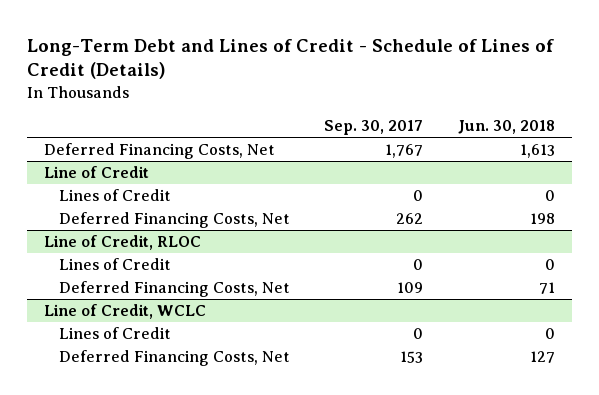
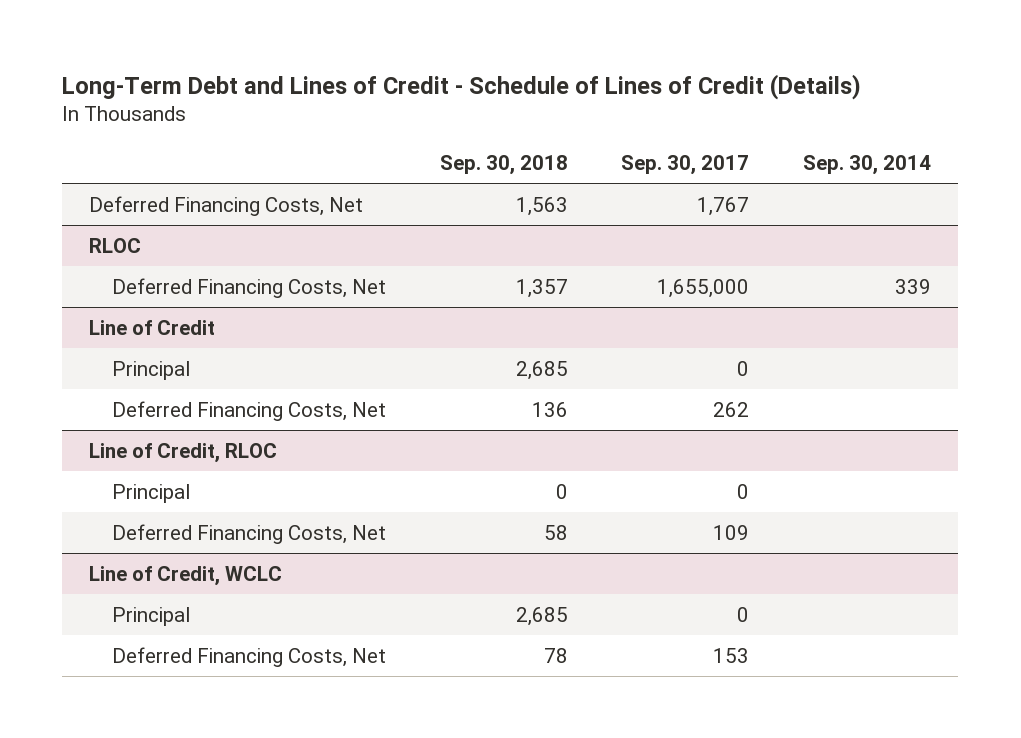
[457,120,555,135] Jun. 30, 2018 -> none
none -> [439,154,568,175] Sep. 30, 2018
none -> [803,154,932,175] Sep. 30, 2014
none -> [89,237,142,253] RLOC
none -> [111,277,386,298] Deferred Financing Costs, Net
[58,189,171,202] Lines of Credit -> [111,360,190,380] Principal
[58,258,171,271] Lines of Credit -> [111,483,190,503] Principal
[58,327,171,340] Lines of Credit -> [111,606,190,626] Principal

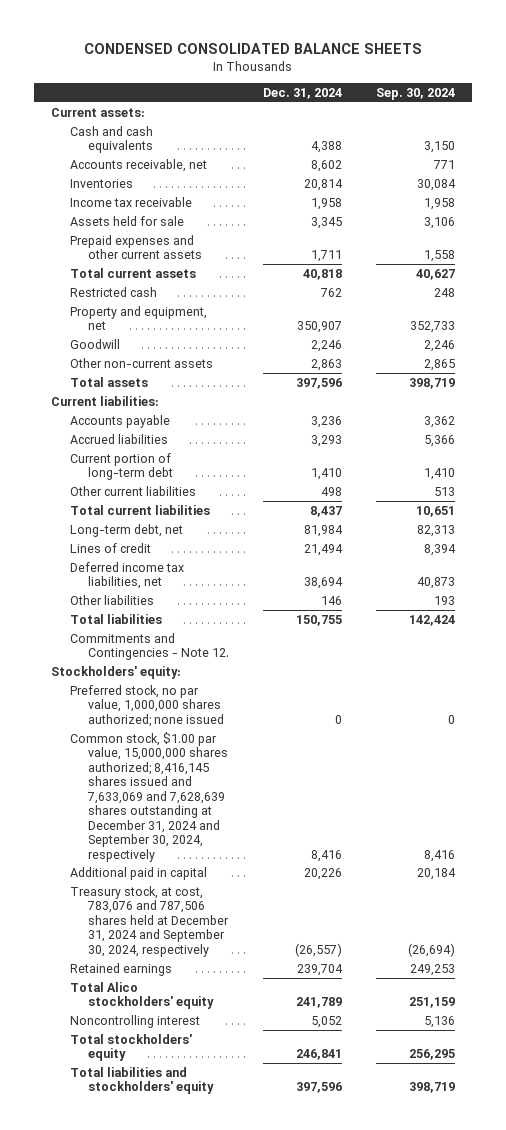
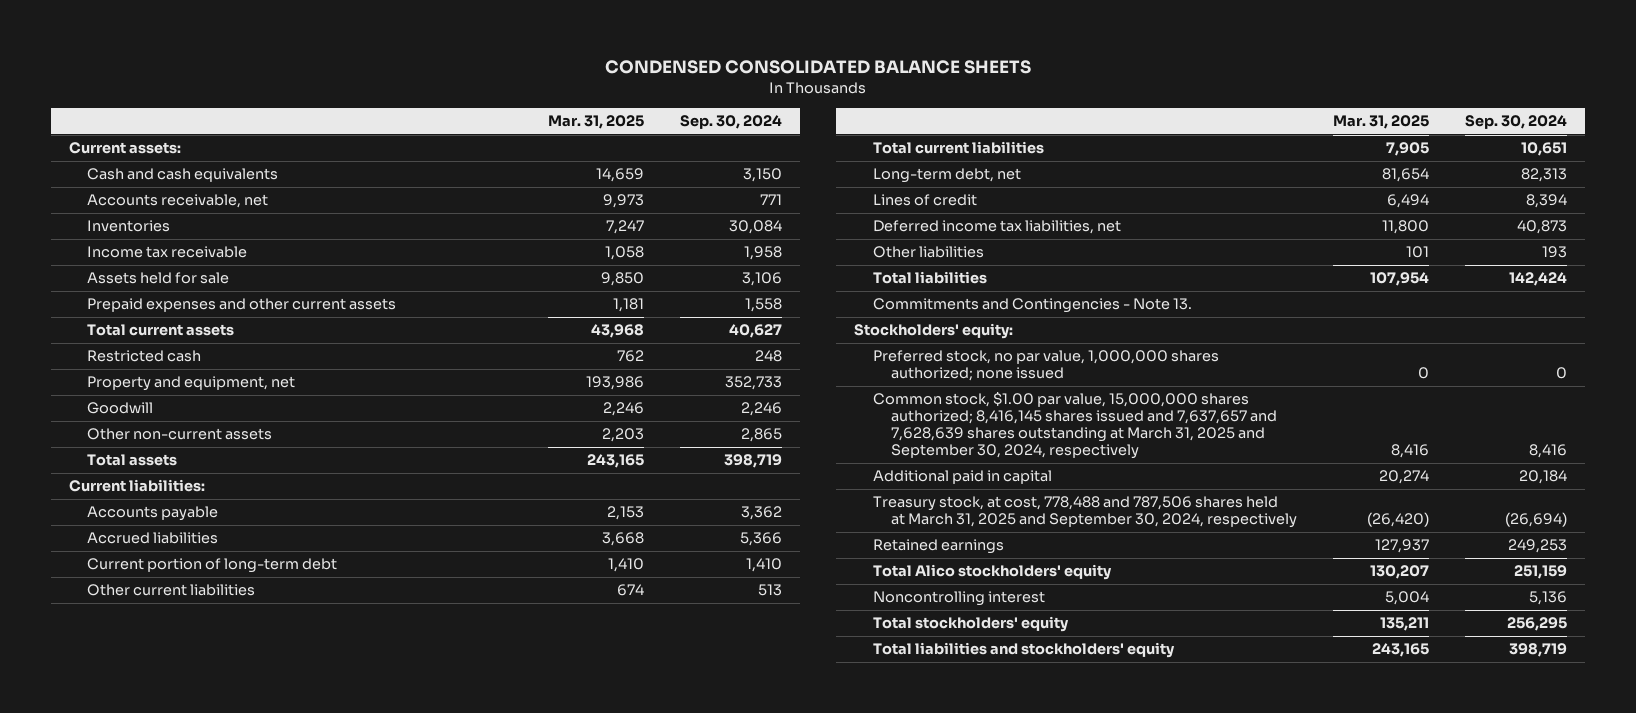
[262,88,342,100] Dec. 31, 2024 -> none
none -> [547,115,644,130] Mar. 31, 2025
[69,632,229,661] Commitments and Contingencies - Note 12. -> [872,298,1192,314] Commitments and Contingencies - Note 13.
[69,731,228,862] Common stock, $1.00 par value, 15,000,000 shares authorized; 8,416,145 shares issued and 7,633,069 and 7,628,639 shares outstanding at December 31, 2024 and September 30, 2024, respectively -> [872,392,1278,460] Common stock, $1.00 par value, 15,000,000 shares authorized; 8,416,145 shares issued and 7,637,657 and 7,628,639 shares outstanding at March 31, 2025 and September 30, 2024, respectively
[69,885,229,957] Treasury stock, at cost, 783,076 and 787,506 shares held at December 31, 2024 and September 30, 2024, respectively -> [872,496,1298,529] Treasury stock, at cost, 778,488 and 787,506 shares held at March 31, 2025 and September 30, 2024, respectively

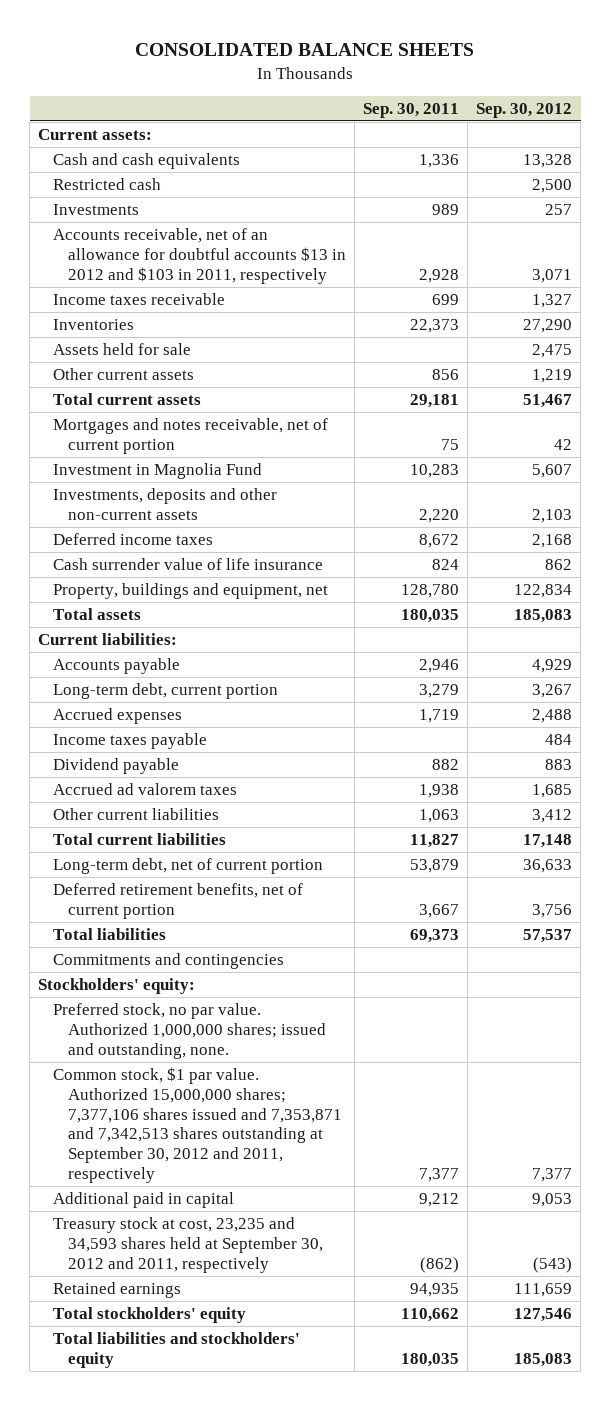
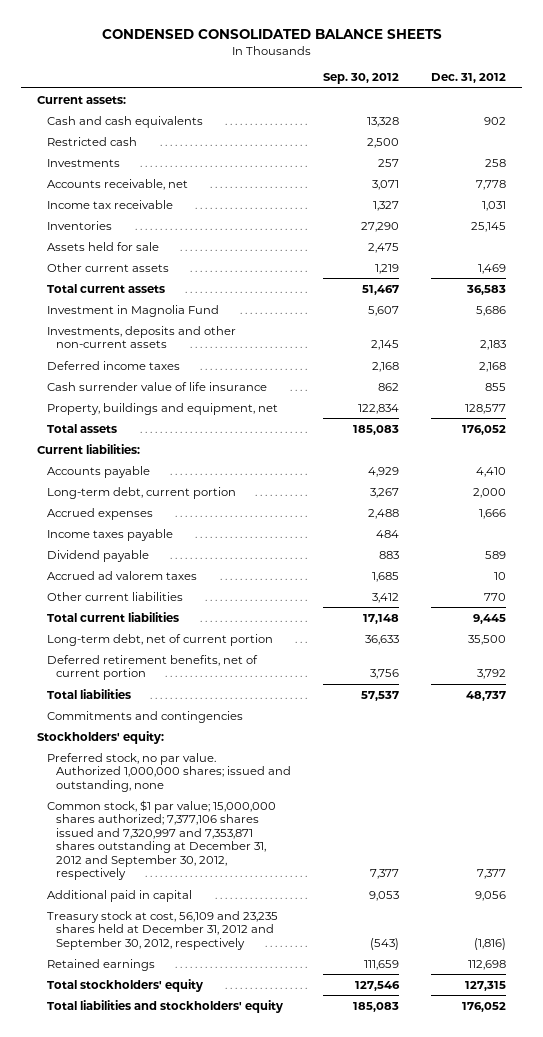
[135,42,475,56] CONSOLIDATED BALANCE SHEETS -> [101,29,442,40] CONDENSED CONSOLIDATED BALANCE SHEETS
[362,102,459,118] Sep. 30, 2011 -> none
none -> [431,73,507,84] Dec. 31, 2012
[53,228,346,284] Accounts receivable, net of an allowance for doubtful accounts $13 in 2012 and $103 in 2011, respectively -> [46,178,188,190] Accounts receivable, net
[53,293,226,306] Income taxes receivable -> [46,199,173,209] Income tax receivable
[53,418,329,454] Mortgages and notes receivable, net of current portion -> none
[531,508,572,523] 2,103 -> [371,340,400,351] 2,145
[53,1003,326,1059] Preferred stock, no par value. Authorized 1,000,000 shares; issued and outstanding, none. -> [46,752,291,792] Preferred stock, no par value. Authorized 1,000,000 shares; issued and outstanding, none
[53,1067,342,1183] Common stock, $1 par value. Authorized 15,000,000 shares; 7,377,106 shares issued and 7,353,871 and 7,342,513 shares outstanding at September 30, 2012 and 2011, respectively -> [46,799,276,880] Common stock, $1 par value; 15,000,000 shares authorized; 7,377,106 shares issued and 7,320,997 and 7,353,871 shares outstanding at December 31, 2012 and September 30, 2012, respectively
[53,1217,323,1273] Treasury stock at cost, 23,235 and 34,593 shares held at September 30, 2012 and 2011, respectively -> [46,910,278,950] Treasury stock at cost, 56,109 and 23,235 shares held at December 31, 2012 and September 30, 2012, respectively

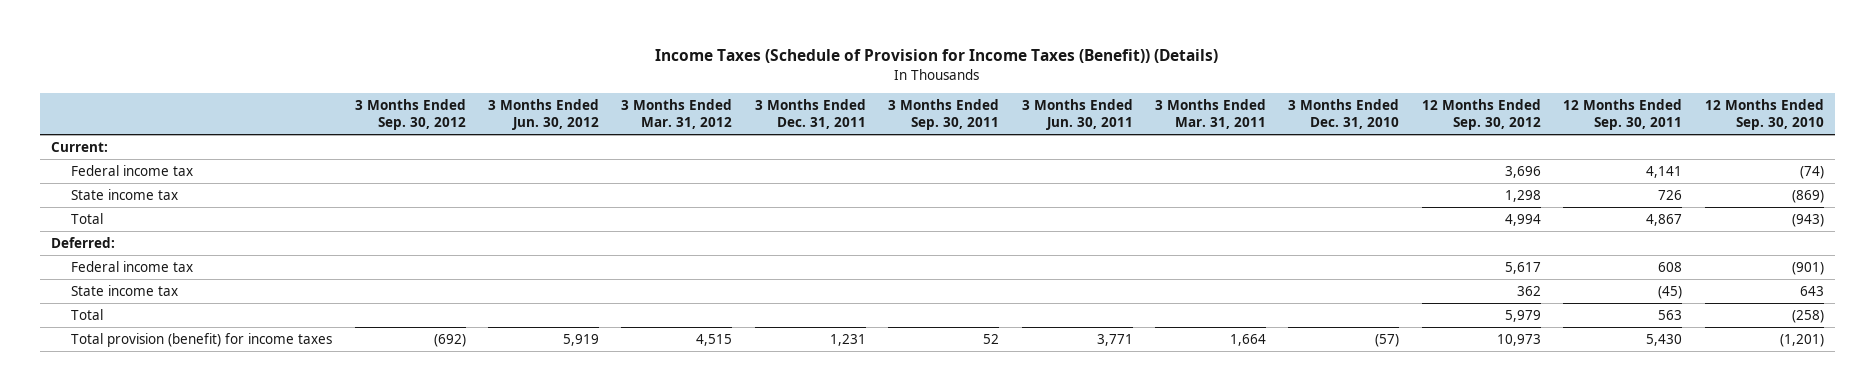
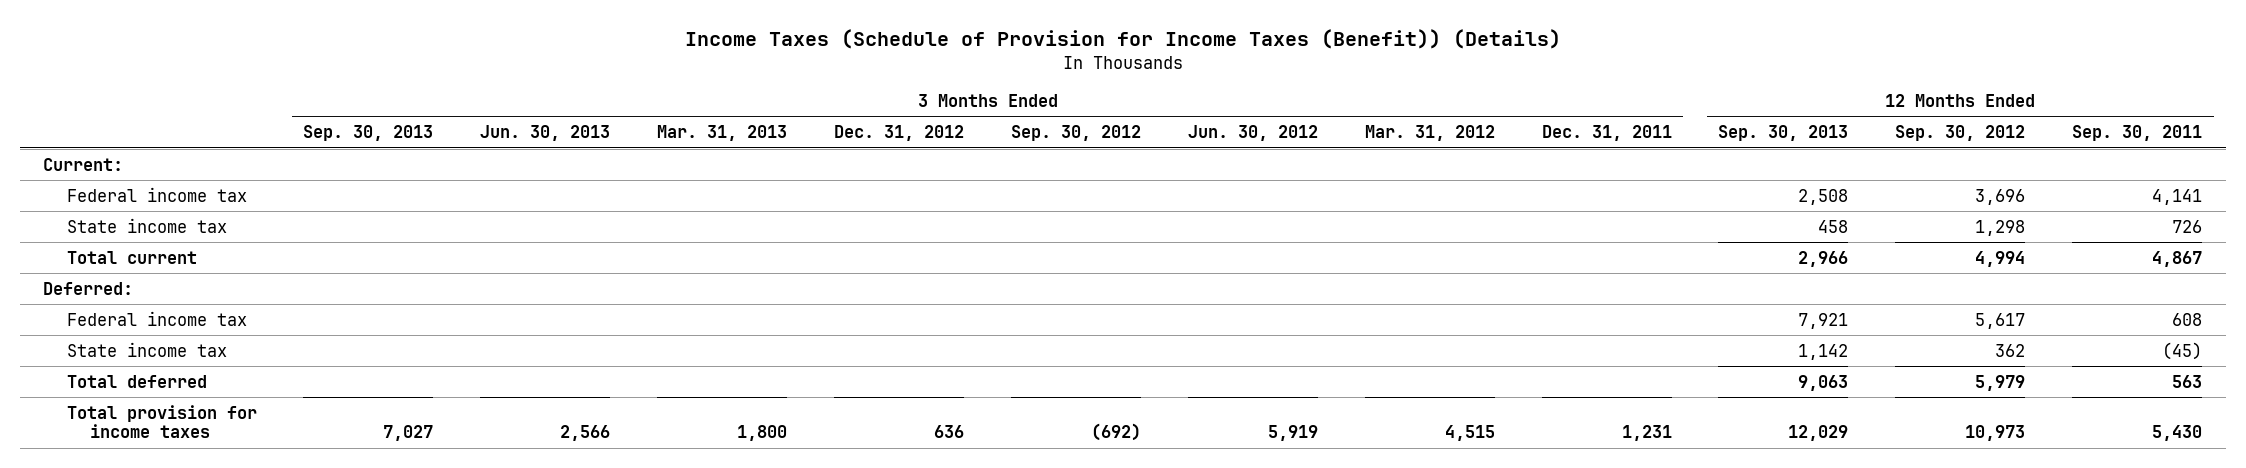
[888,98,1000,131] 3 Months Ended Sep. 30, 2011 -> none
[1021,98,1133,131] 3 Months Ended Jun. 30, 2011 -> none
[1155,98,1267,130] 3 Months Ended Mar. 31, 2011 -> none
[1288,98,1400,130] 3 Months Ended Dec. 31, 2010 -> none
[1704,98,1824,131] 12 Months Ended Sep. 30, 2010 -> none
none -> [303,125,434,142] Sep. 30, 2013
none -> [480,125,611,142] Jun. 30, 2013
none -> [657,125,788,142] Mar. 31, 2013
none -> [834,125,965,142] Dec. 31, 2012
none -> [1718,125,1849,142] Sep. 30, 2013
[71,212,104,224] Total -> [66,250,197,264] Total current
[71,308,104,320] Total -> [66,374,207,388] Total deferred
[71,332,333,347] Total provision (benefit) for income taxes -> [66,404,257,439] Total provision for income taxes

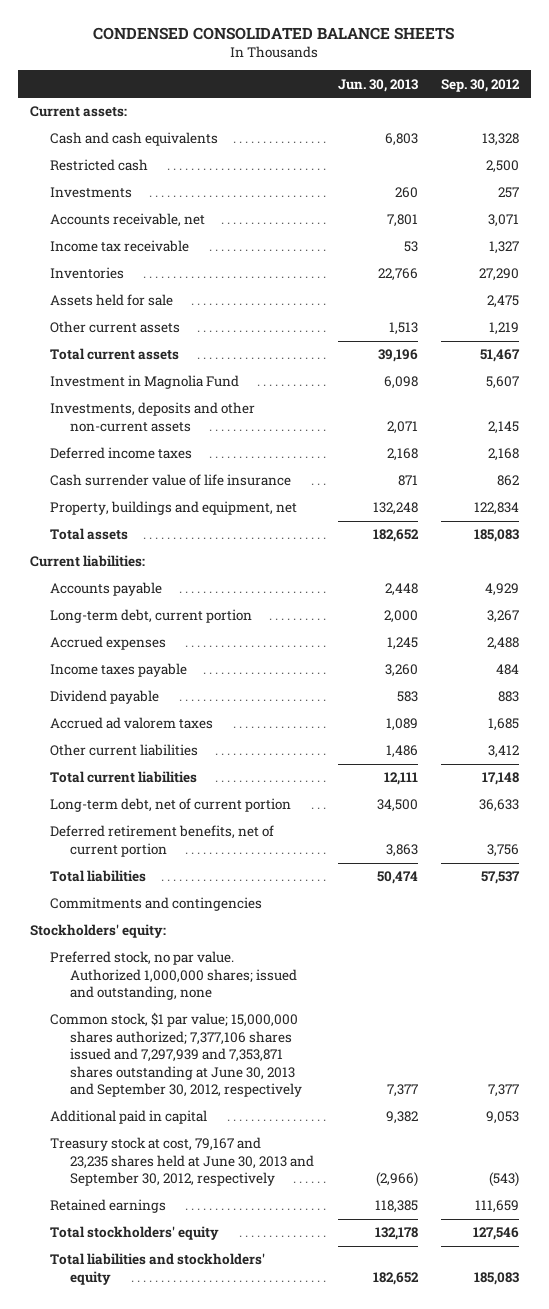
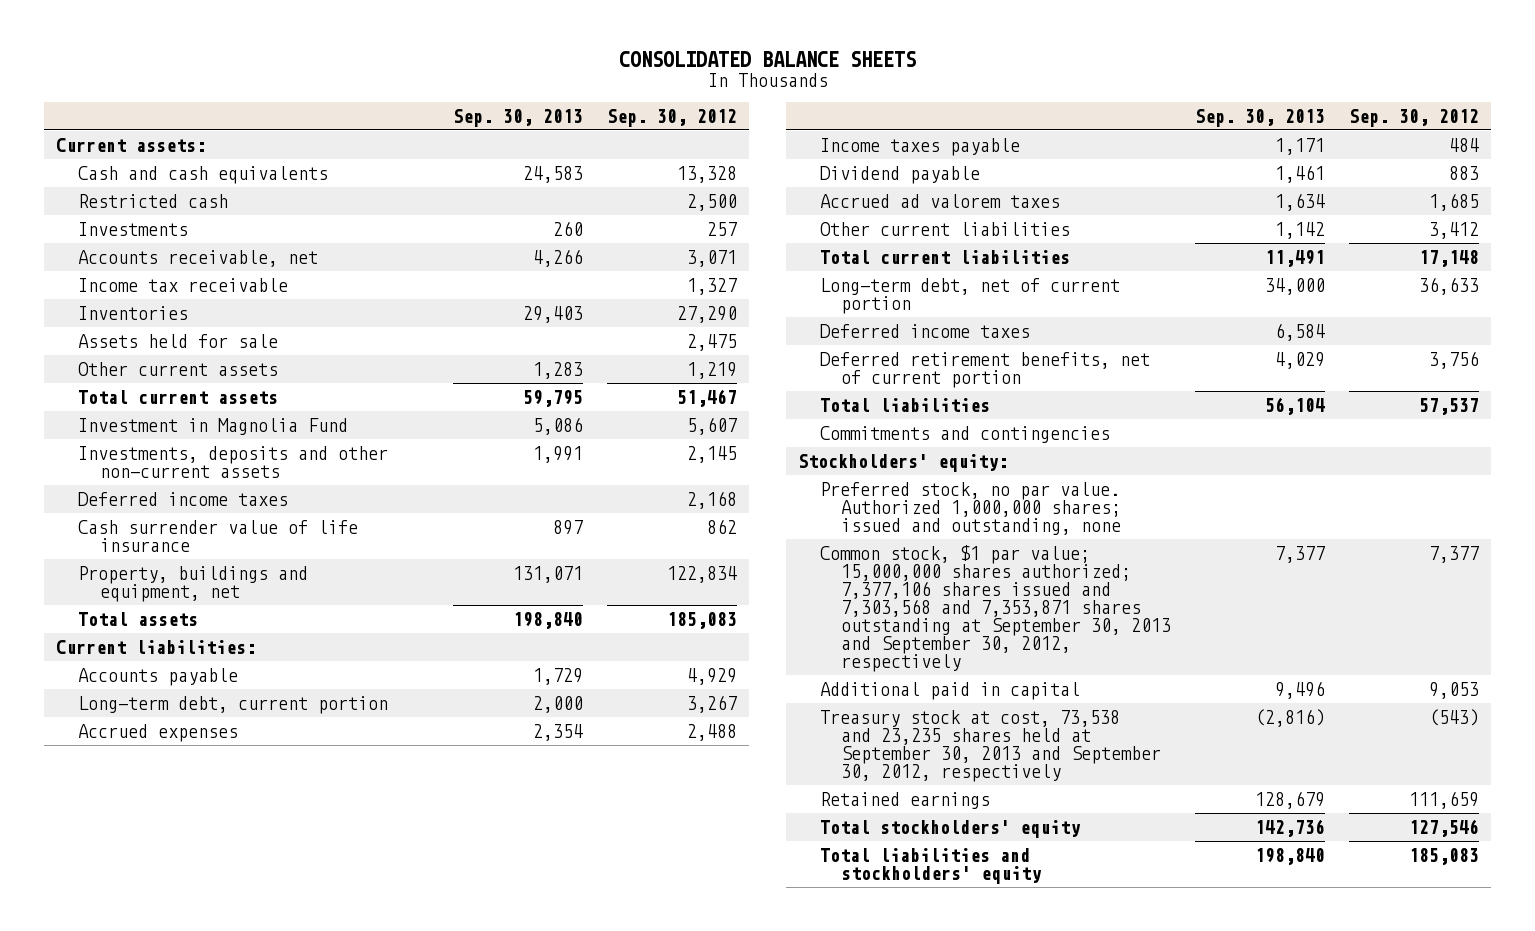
[93,26,455,40] CONDENSED CONSOLIDATED BALANCE SHEETS -> [618,51,916,68] CONSOLIDATED BALANCE SHEETS
[337,78,418,92] Jun. 30, 2013 -> none
none -> [453,108,584,127] Sep. 30, 2013
none -> [819,323,1030,338] Deferred income taxes
[49,1012,303,1098] Common stock, $1 par value; 15,000,000 shares authorized; 7,377,106 shares issued and 7,297,939 and 7,353,871 shares outstanding at June 30, 2013 and September 30, 2012, respectively -> [819,544,1172,673] Common stock, $1 par value; 15,000,000 shares authorized; 7,377,106 shares issued and 7,303,568 and 7,353,871 shares outstanding at September 30, 2013 and September 30, 2012, respectively
[49,1137,315,1187] Treasury stock at cost, 79,167 and 23,235 shares held at June 30, 2013 and September 30, 2012, respectively -> [819,709,1162,782] Treasury stock at cost, 73,538 and 23,235 shares held at September 30, 2013 and September 30, 2012, respectively

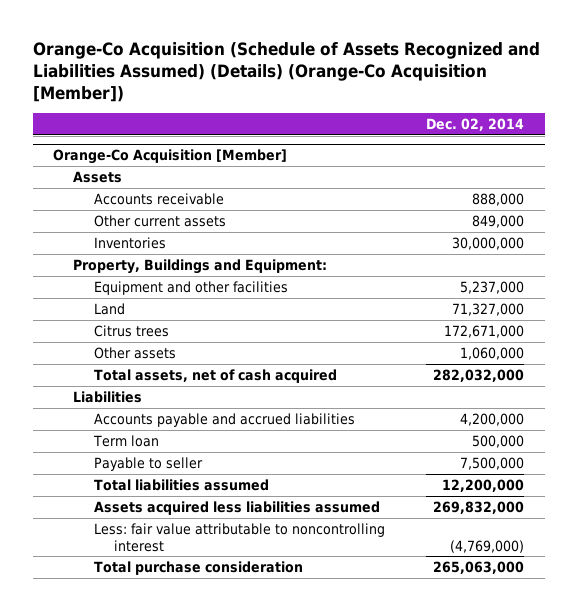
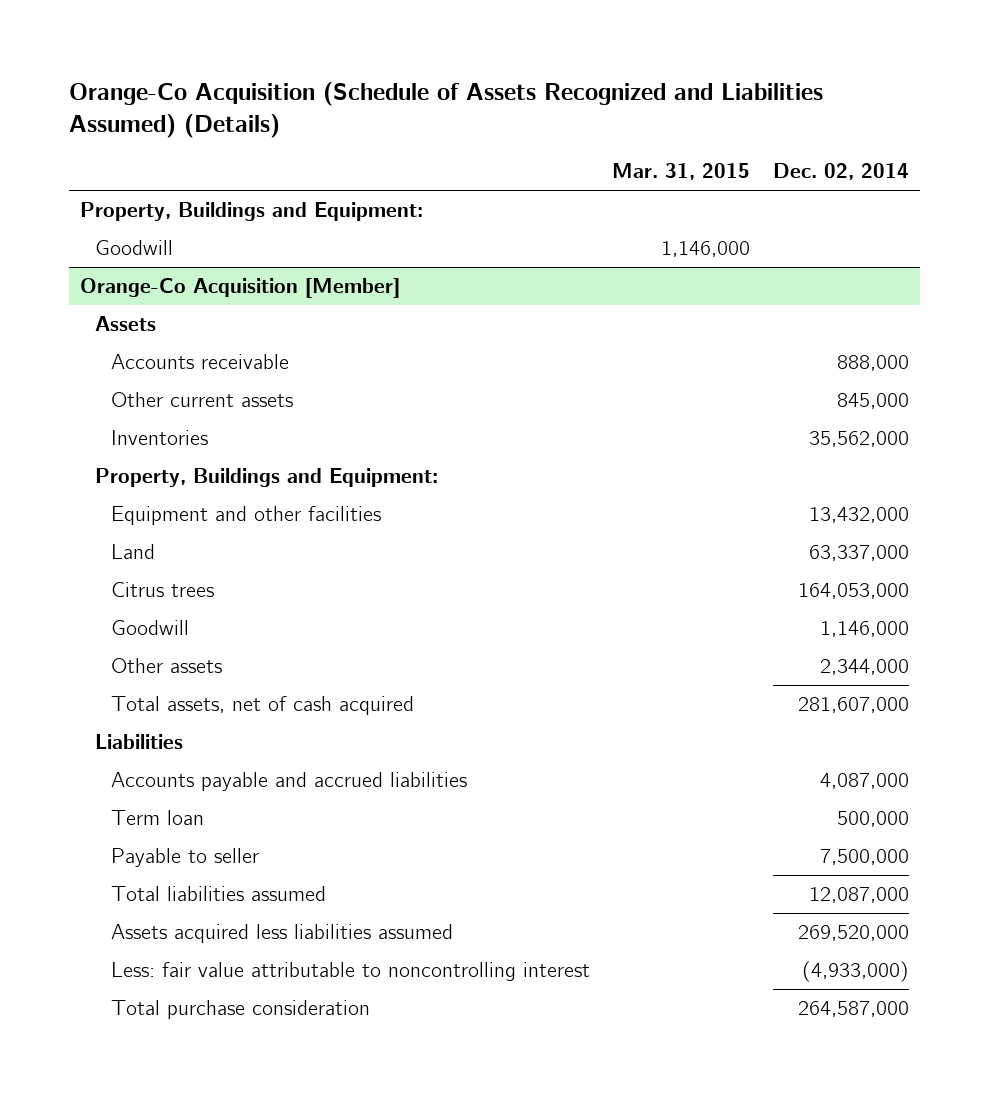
[32,41,540,102] Orange-Co Acquisition (Schedule of Assets Recognized and Liabilities Assumed) (Details) (Orange-Co Acquisition [Member]) -> [68,82,823,138] Orange-Co Acquisition (Schedule of Assets Recognized and Liabilities Assumed) (Details)
none -> [612,163,751,181] Mar. 31, 2015
none -> [80,202,424,222] Property, Buildings and Equipment:
none -> [95,240,174,256] Goodwill
[472,214,525,228] 849,000 -> [836,393,909,410] 845,000
[452,236,525,250] 30,000,000 -> [808,431,909,448] 35,562,000
[460,280,525,294] 5,237,000 -> [808,507,909,524] 13,432,000
[452,302,525,316] 71,327,000 -> [808,545,909,562] 63,337,000
[444,324,525,338] 172,671,000 -> [797,583,909,600] 164,053,000
none -> [110,620,189,636] Goodwill
[460,346,525,360] 1,060,000 -> [819,659,909,676] 2,344,000
[433,368,525,382] 282,032,000 -> [797,697,909,714] 281,607,000
[460,412,525,426] 4,200,000 -> [819,773,909,790] 4,087,000
[442,478,525,492] 12,200,000 -> [808,887,909,904] 12,087,000
[433,500,525,514] 269,832,000 -> [797,925,909,942] 269,520,000
[450,539,525,553] (4,769,000) -> [801,961,909,983] (4,933,000)
[433,560,525,574] 265,063,000 -> [797,1001,909,1018] 264,587,000

